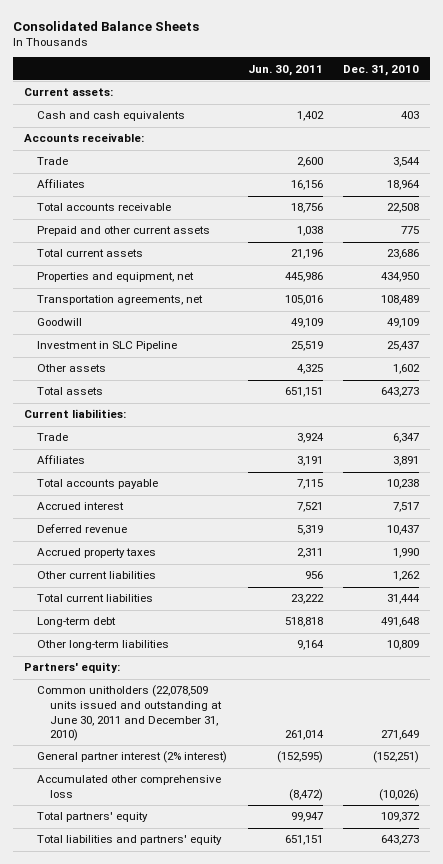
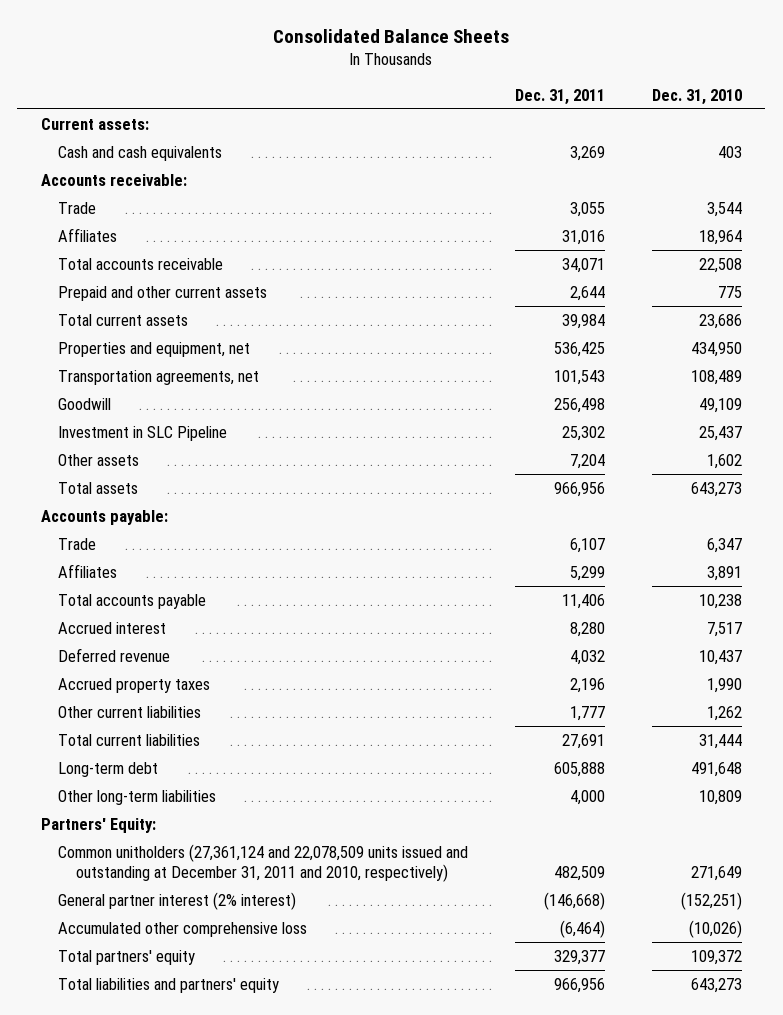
[247,64,323,76] Jun. 30, 2011 -> none
none -> [515,88,606,105] Dec. 31, 2011
[23,409,126,419] Current liabilities: -> none
none -> [40,509,168,525] Accounts payable:
[23,662,120,674] Partners' equity: -> [40,817,156,833] Partners' Equity:
[36,685,223,742] Common unitholders (22,078,509 units issued and outstanding at June 30, 2011 and December 31, 2010) -> [58,843,469,883] Common unitholders (27,361,124 and 22,078,509 units issued and outstanding at December 31, 2011 and 2010, respectively)

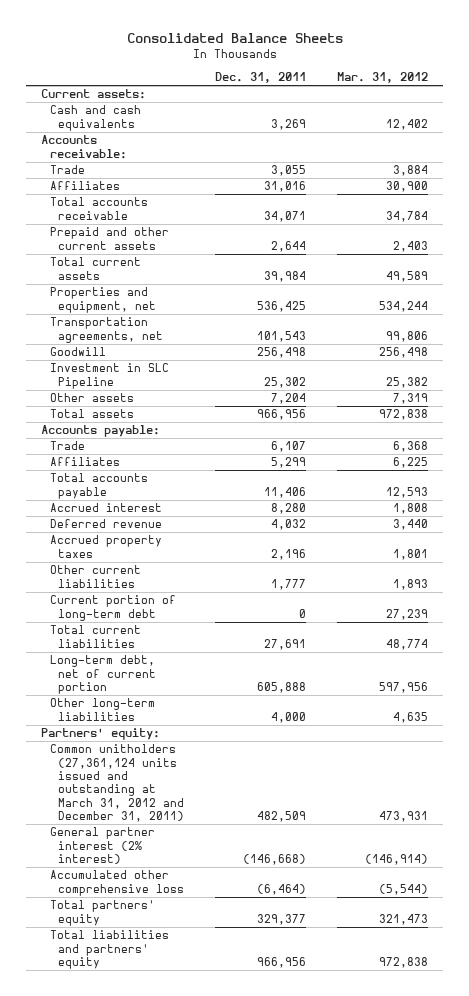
[651,88,742,105] Dec. 31, 2010 -> none
none -> [337,72,429,84] Mar. 31, 2012
none -> [49,595,176,621] Current portion of long-term debt
[58,761,159,777] Long-term debt -> [49,655,157,695] Long-term debt, net of current portion
[40,817,156,833] Partners' Equity: -> [41,728,161,741] Partners' equity:
[58,843,469,883] Common unitholders (27,361,124 and 22,078,509 units issued and outstanding at December 31, 2011 and 2010, respectively) -> [49,744,185,823] Common unitholders (27,361,124 units issued and outstanding at March 31, 2012 and December 31, 2011)

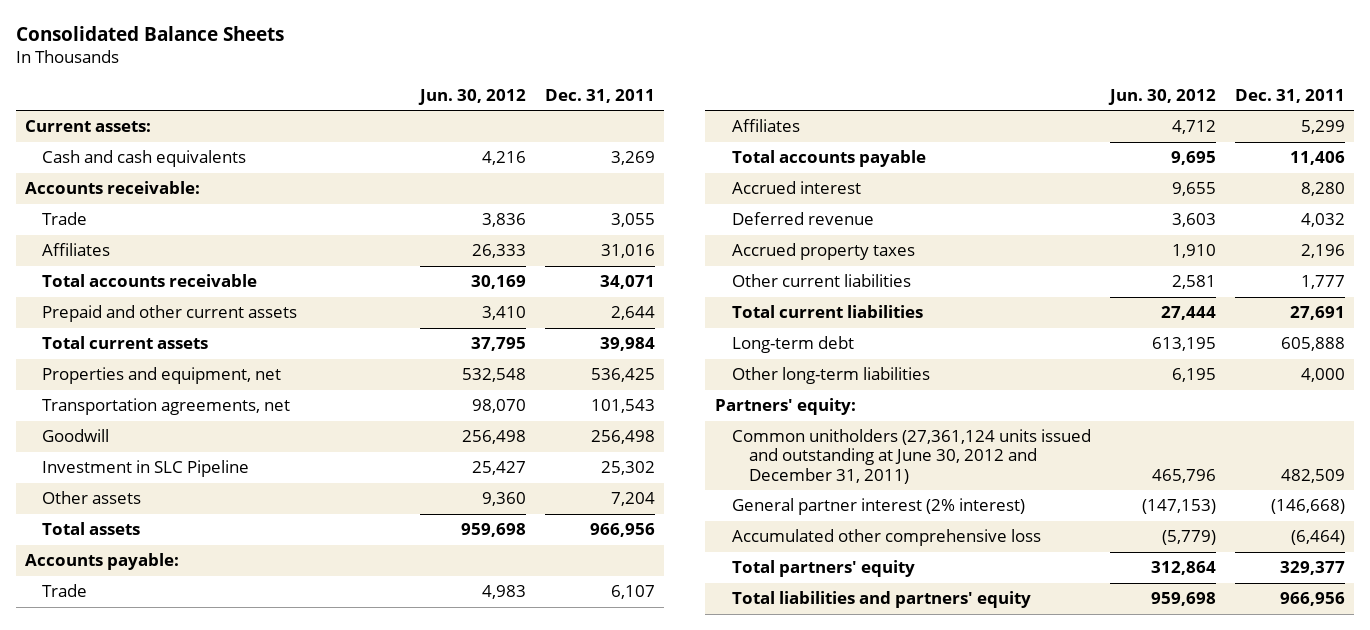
[337,72,429,84] Mar. 31, 2012 -> none
none -> [418,88,527,105] Jun. 30, 2012
[49,595,176,621] Current portion of long-term debt -> none
[49,655,157,695] Long-term debt, net of current portion -> [731,336,854,354] Long-term debt
[49,744,185,823] Common unitholders (27,361,124 units issued and outstanding at March 31, 2012 and December 31, 2011) -> [731,429,1091,484] Common unitholders (27,361,124 units issued and outstanding at June 30, 2012 and December 31, 2011)

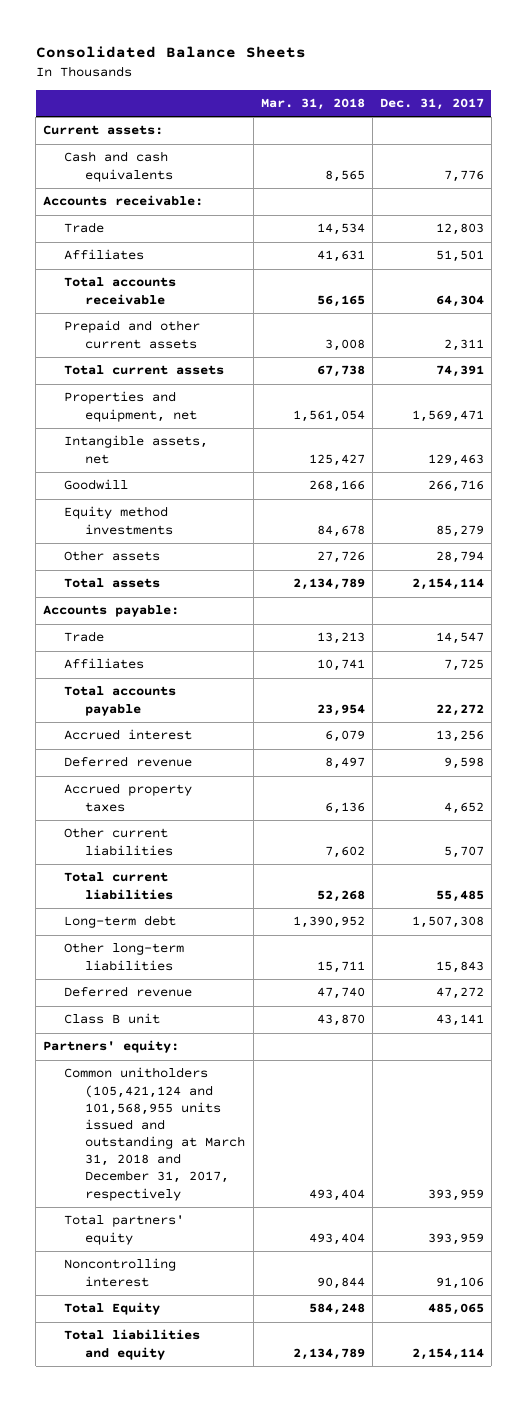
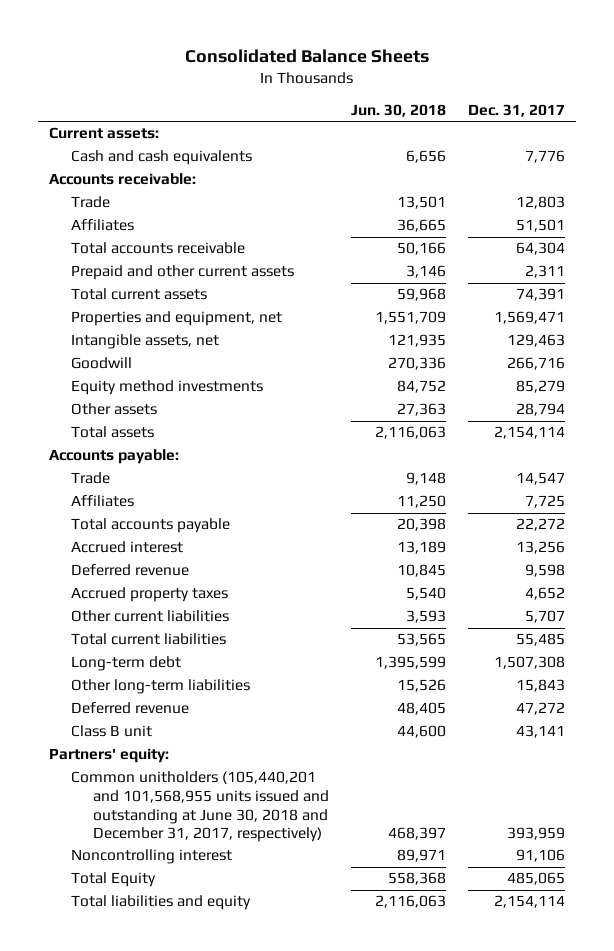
[260,97,365,110] Mar. 31, 2018 -> none
none -> [351,103,447,117] Jun. 30, 2018
[64,1215,185,1245] Total partners' equity -> none
[64,1067,246,1201] Common unitholders (105,421,124 and 101,568,955 units issued and outstanding at March 31, 2018 and December 31, 2017, respectively -> [71,771,330,843] Common unitholders (105,440,201 and 101,568,955 units issued and outstanding at June 30, 2018 and December 31, 2017, respectively)

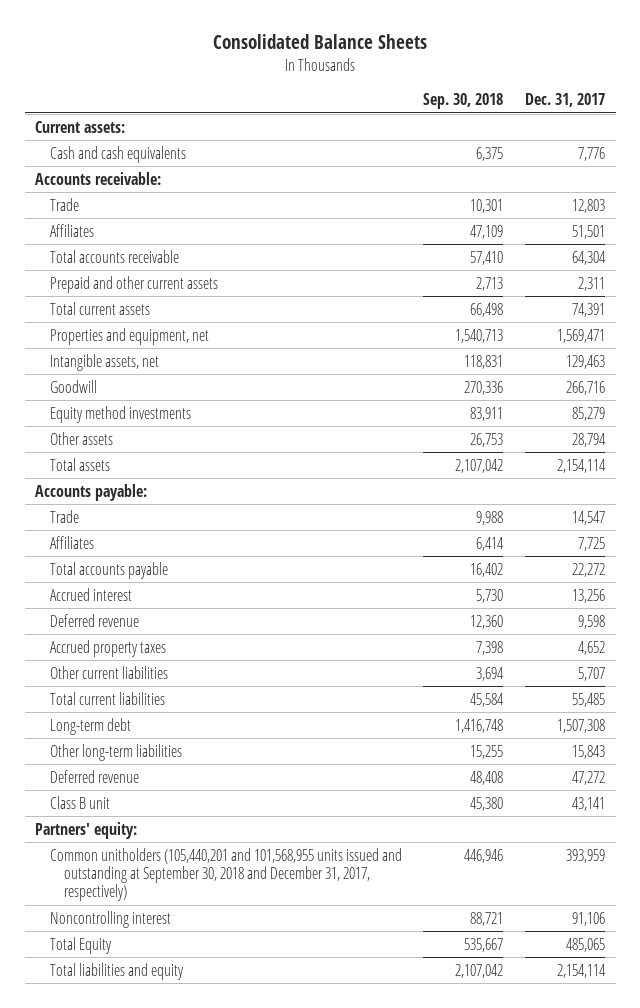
[351,103,447,117] Jun. 30, 2018 -> none
none -> [423,93,504,110] Sep. 30, 2018
[71,771,330,843] Common unitholders (105,440,201 and 101,568,955 units issued and outstanding at June 30, 2018 and December 31, 2017, respectively) -> [49,847,402,902] Common unitholders (105,440,201 and 101,568,955 units issued and outstanding at September 30, 2018 and December 31, 2017, respectively)

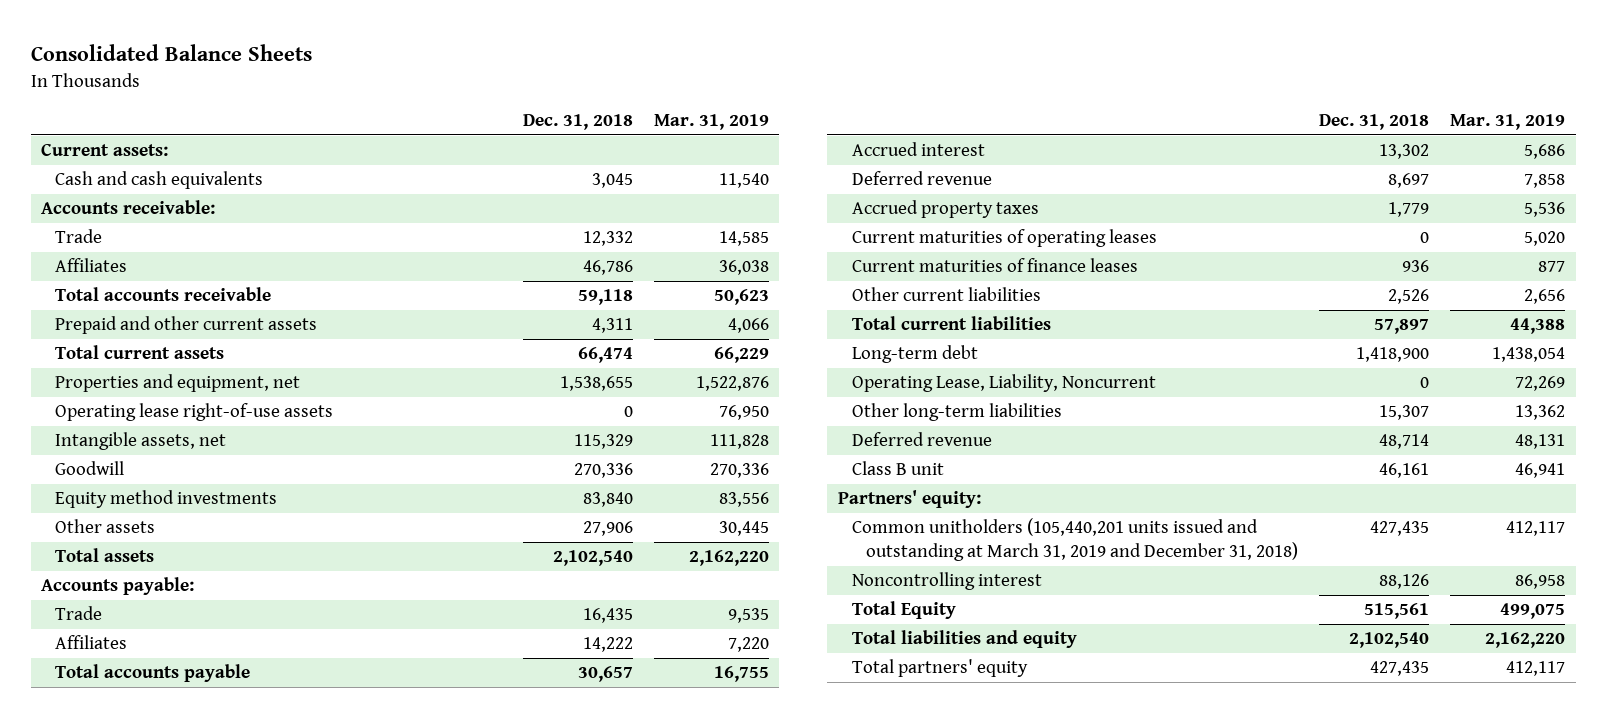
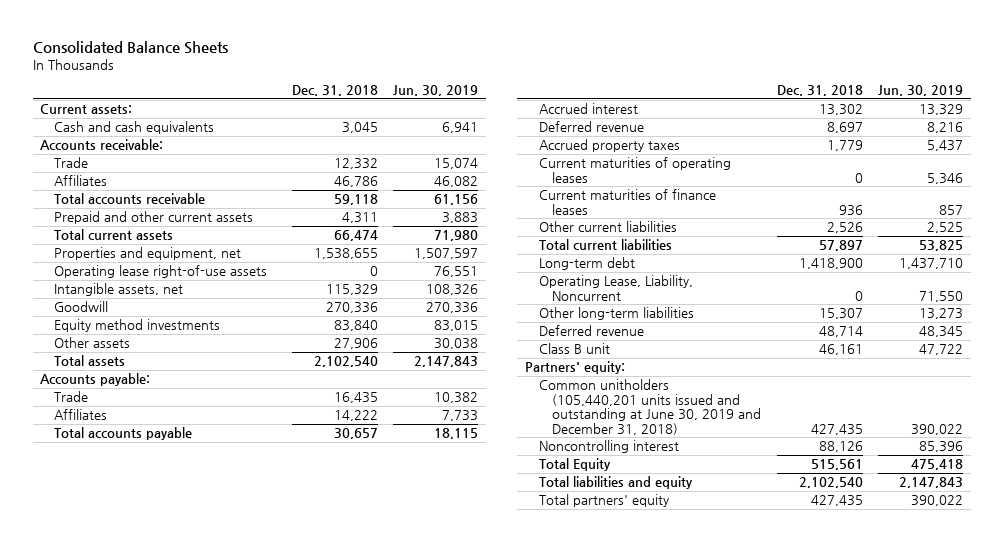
[653,114,769,131] Mar. 31, 2019 -> none
none -> [393,85,479,97] Jun. 30, 2019
[851,518,1299,562] Common unitholders (105,440,201 units issued and outstanding at March 31, 2019 and December 31, 2018) -> [538,379,761,435] Common unitholders (105,440,201 units issued and outstanding at June 30, 2019 and December 31, 2018)

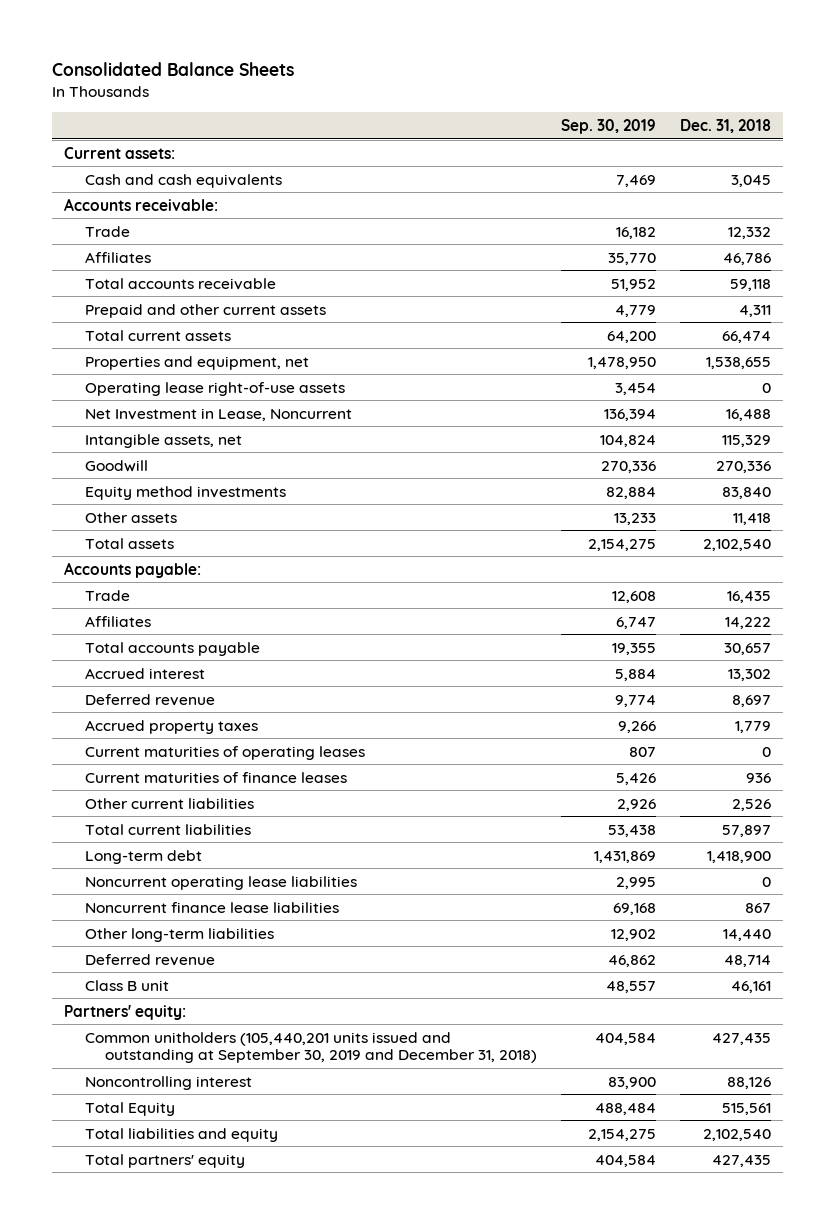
[393,85,479,97] Jun. 30, 2019 -> none
none -> [561,118,657,134] Sep. 30, 2019
none -> [84,407,352,421] Net Investment in Lease, Noncurrent
[333,338,378,350] 27,906 -> [732,512,771,525] 11,418
[538,275,693,301] Operating Lease, Liability, Noncurrent -> [84,875,357,890] Noncurrent operating lease liabilities
none -> [84,901,339,913] Noncurrent finance lease liabilities
[818,308,863,320] 15,307 -> [722,928,771,941] 14,440
[538,379,761,435] Common unitholders (105,440,201 units issued and outstanding at June 30, 2019 and December 31, 2018) -> [84,1031,538,1064] Common unitholders (105,440,201 units issued and outstanding at September 30, 2019 and December 31, 2018)

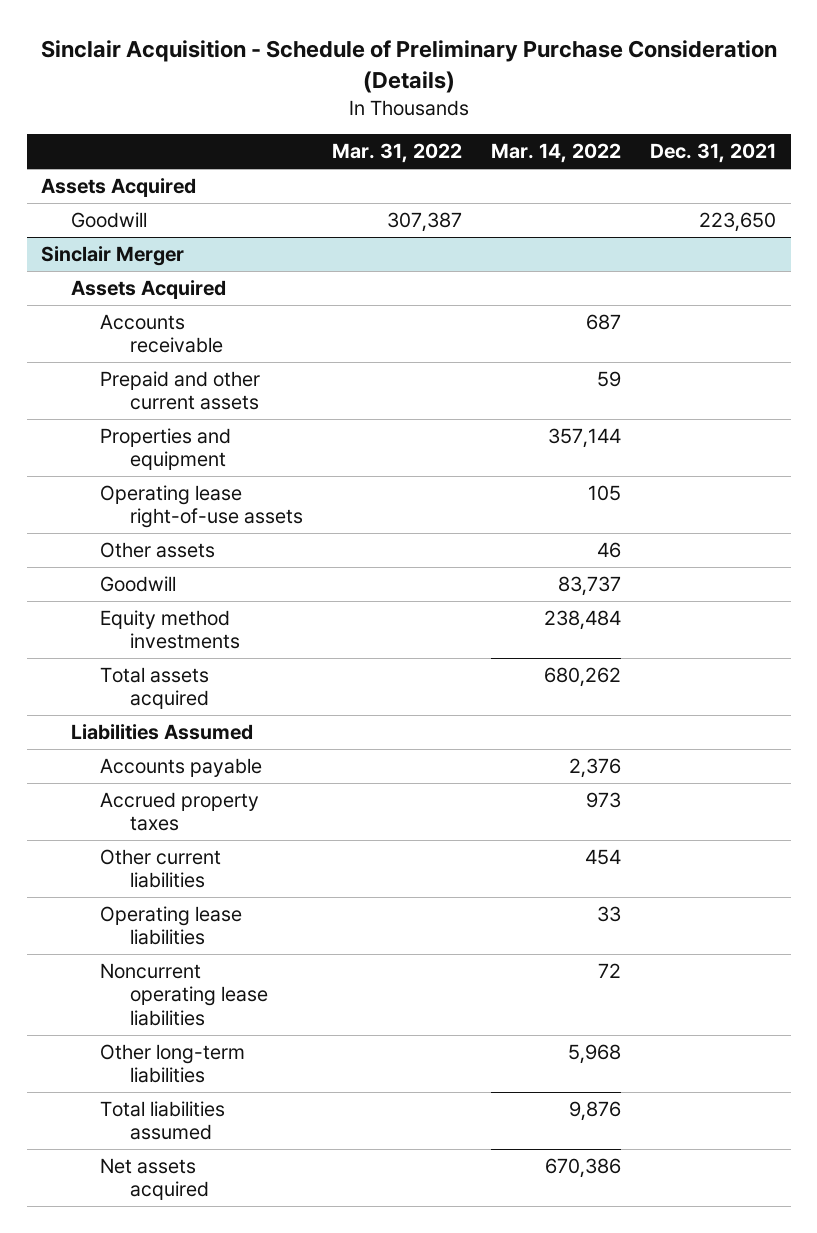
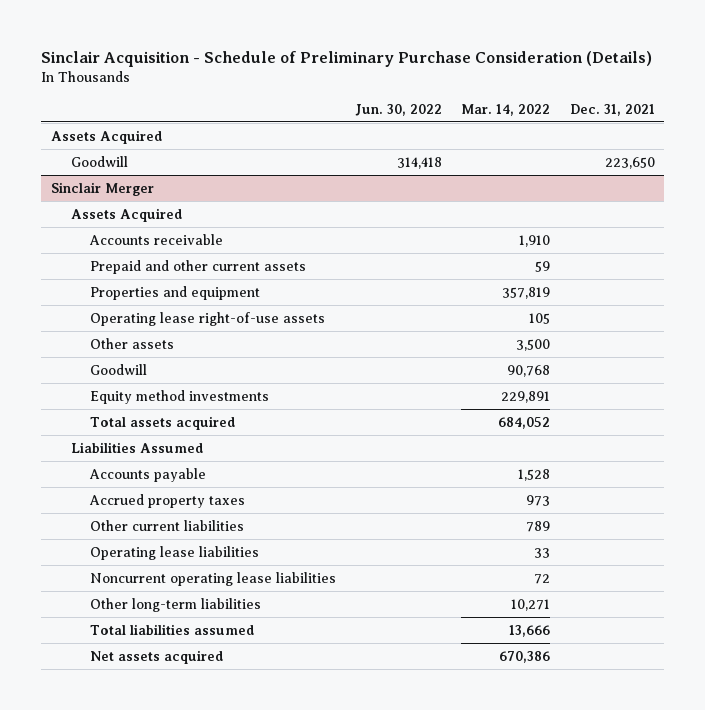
[331,143,462,164] Mar. 31, 2022 -> none
none -> [354,103,442,116] Jun. 30, 2022
[586,313,622,330] 687 -> [519,234,551,247] 1,910
[548,427,622,448] 357,144 -> [502,286,551,299] 357,819
[597,541,622,558] 46 -> [516,338,551,351] 3,500
[558,575,622,596] 83,737 -> [507,364,551,377] 90,768
[544,609,622,630] 238,484 -> [501,390,551,403] 229,891
[544,666,622,687] 680,262 -> [498,416,551,429] 684,052
[569,757,622,778] 2,376 -> [518,468,551,481] 1,528
[585,848,622,865] 454 -> [526,520,551,532] 789
[568,1043,622,1064] 5,968 -> [511,598,551,611] 10,271
[569,1100,622,1121] 9,876 -> [509,624,551,637] 13,666

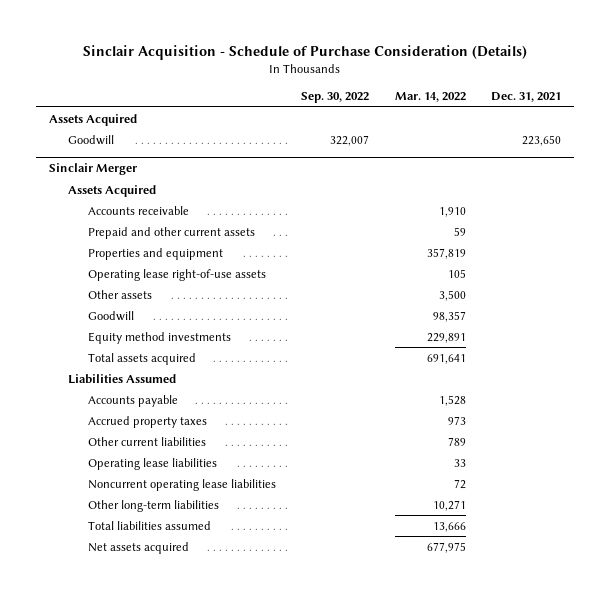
[40,50,652,67] Sinclair Acquisition - Schedule of Preliminary Purchase Consideration (Details) -> [82,44,527,60] Sinclair Acquisition - Schedule of Purchase Consideration (Details)
[354,103,442,116] Jun. 30, 2022 -> none
none -> [301,92,370,104] Sep. 30, 2022
[507,364,551,377] 90,768 -> [432,310,466,322] 98,357
[498,416,551,429] 684,052 -> [426,353,466,364] 691,641
[499,650,551,663] 670,386 -> [426,541,466,553] 677,975

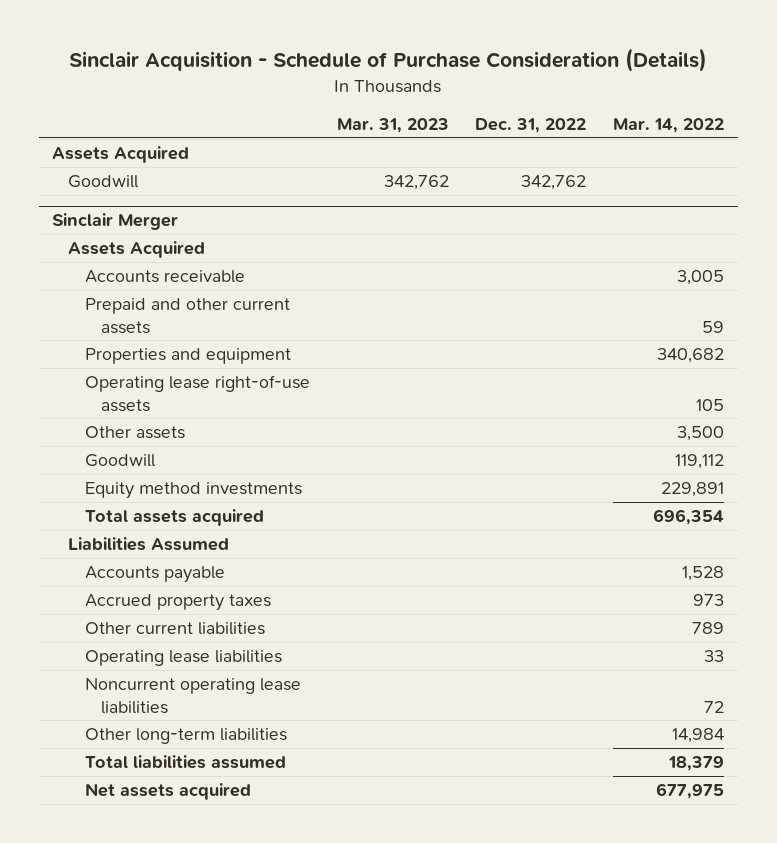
[301,92,370,104] Sep. 30, 2022 -> none
[491,92,562,103] Dec. 31, 2021 -> none
none -> [336,117,449,133] Mar. 31, 2023
none -> [475,117,587,133] Dec. 31, 2022
[438,206,466,217] 1,910 -> [677,270,725,286] 3,005
[426,247,466,259] 357,819 -> [657,348,725,364] 340,682
[432,310,466,322] 98,357 -> [675,454,725,470] 119,112
[426,353,466,364] 691,641 -> [653,509,725,526] 696,354
[432,499,466,511] 10,271 -> [672,728,725,744] 14,984
[432,521,466,532] 13,666 -> [668,756,725,772] 18,379

